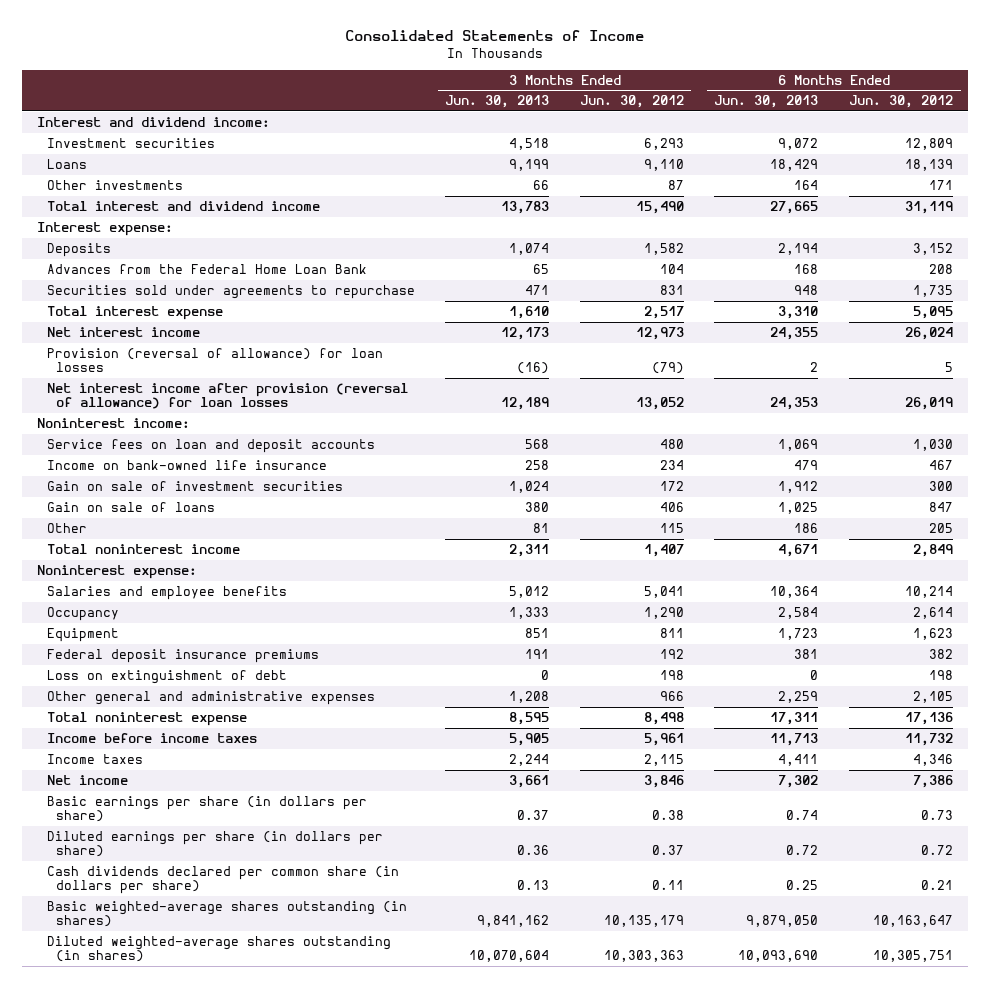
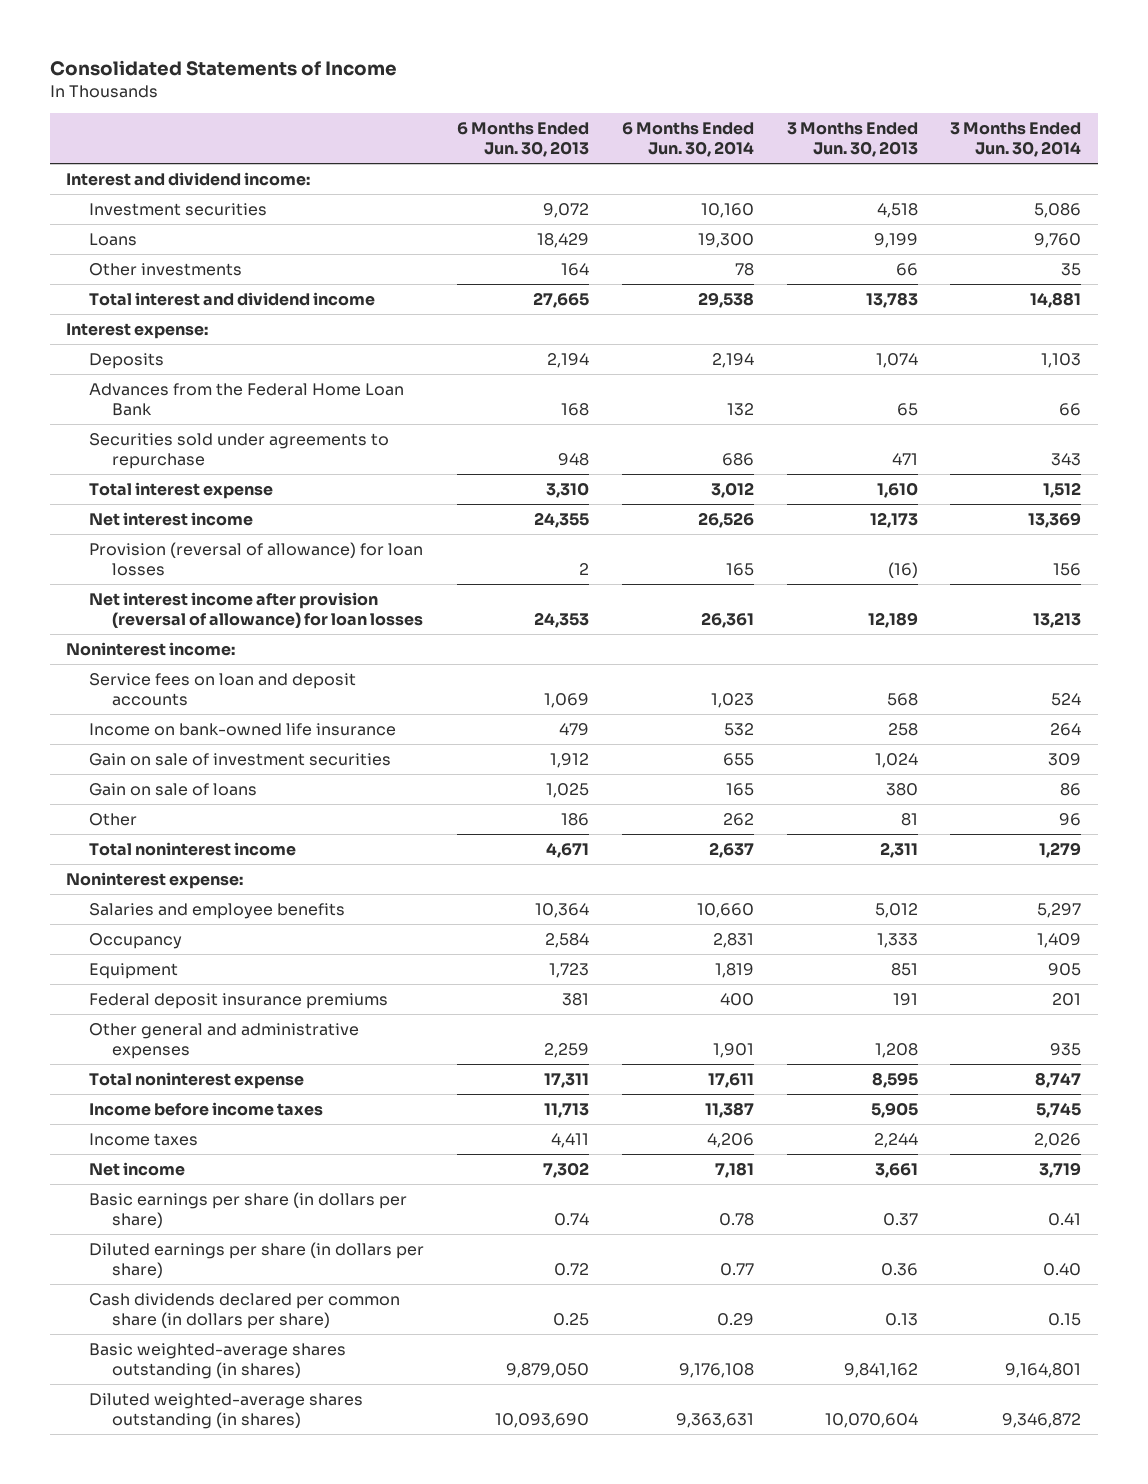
[579,95,684,109] Jun. 30, 2012 -> none
[849,95,954,109] Jun. 30, 2012 -> none
none -> [621,121,754,158] 6 Months Ended Jun. 30, 2014
none -> [950,121,1082,158] 3 Months Ended Jun. 30, 2014
[46,669,287,684] Loss on extinguishment of debt -> none

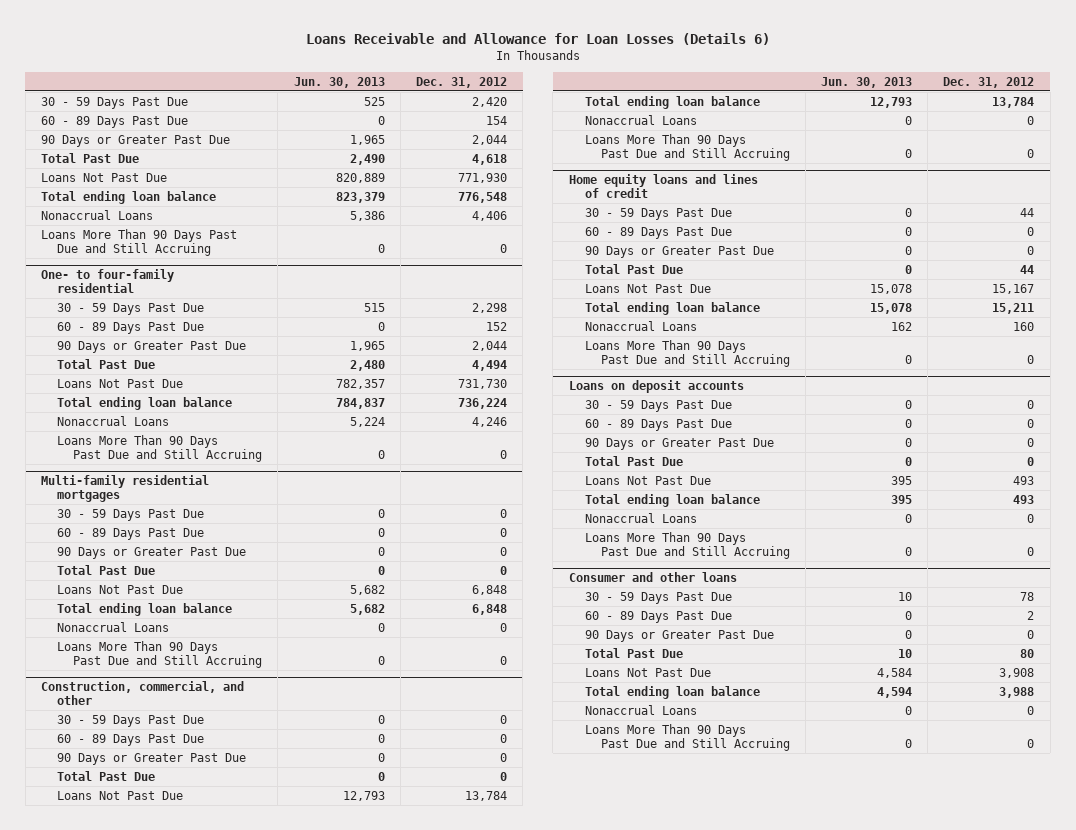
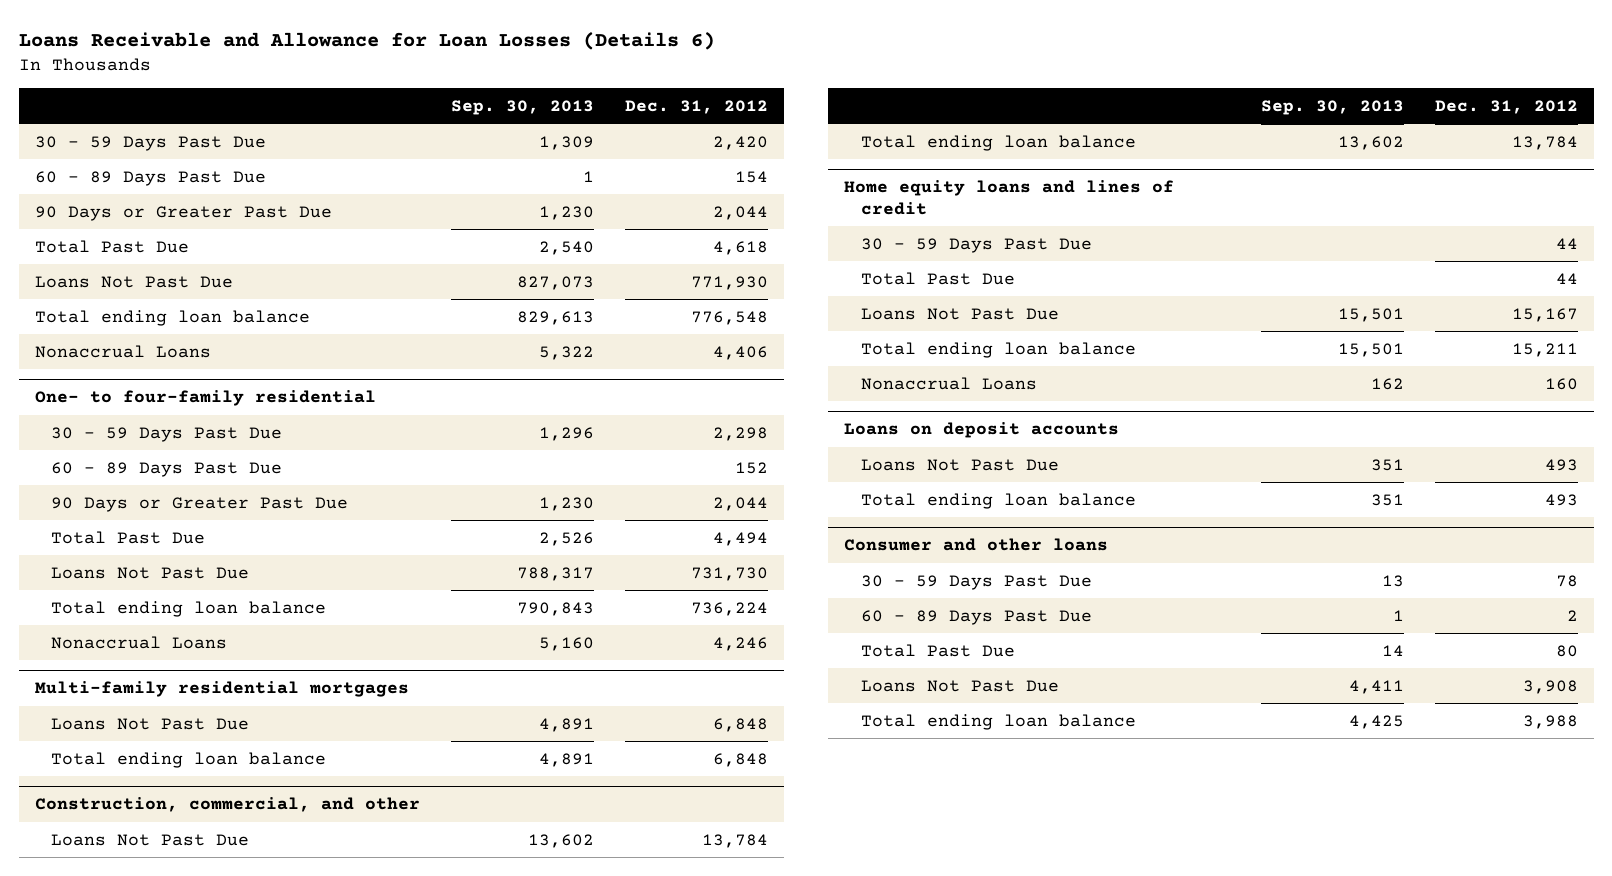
[293,76,385,88] Jun. 30, 2013 -> none
none -> [450,99,594,115] Sep. 30, 2013
[41,228,238,256] Loans More Than 90 Days Past Due and Still Accruing -> none
[57,434,263,462] Loans More Than 90 Days Past Due and Still Accruing -> none
[57,508,205,521] 30 - 59 Days Past Due -> none
[57,527,205,540] 60 - 89 Days Past Due -> none
[57,546,247,559] 90 Days or Greater Past Due -> none
[57,564,156,575] Total Past Due -> none
[57,621,170,632] Nonaccrual Loans -> none
[57,640,263,668] Loans More Than 90 Days Past Due and Still Accruing -> none
[57,714,205,727] 30 - 59 Days Past Due -> none
[57,733,205,746] 60 - 89 Days Past Due -> none
[57,752,247,765] 90 Days or Greater Past Due -> none
[57,770,156,781] Total Past Due -> none
[584,114,697,125] Nonaccrual Loans -> none
[584,133,790,161] Loans More Than 90 Days Past Due and Still Accruing -> none
[584,226,732,239] 60 - 89 Days Past Due -> none
[584,245,774,258] 90 Days or Greater Past Due -> none
[584,339,790,367] Loans More Than 90 Days Past Due and Still Accruing -> none
[584,399,732,412] 30 - 59 Days Past Due -> none
[584,418,732,431] 60 - 89 Days Past Due -> none
[584,437,774,450] 90 Days or Greater Past Due -> none
[584,455,683,466] Total Past Due -> none
[584,512,697,523] Nonaccrual Loans -> none
[584,531,790,559] Loans More Than 90 Days Past Due and Still Accruing -> none
[584,629,774,642] 90 Days or Greater Past Due -> none
[584,704,697,715] Nonaccrual Loans -> none
[584,723,790,751] Loans More Than 90 Days Past Due and Still Accruing -> none

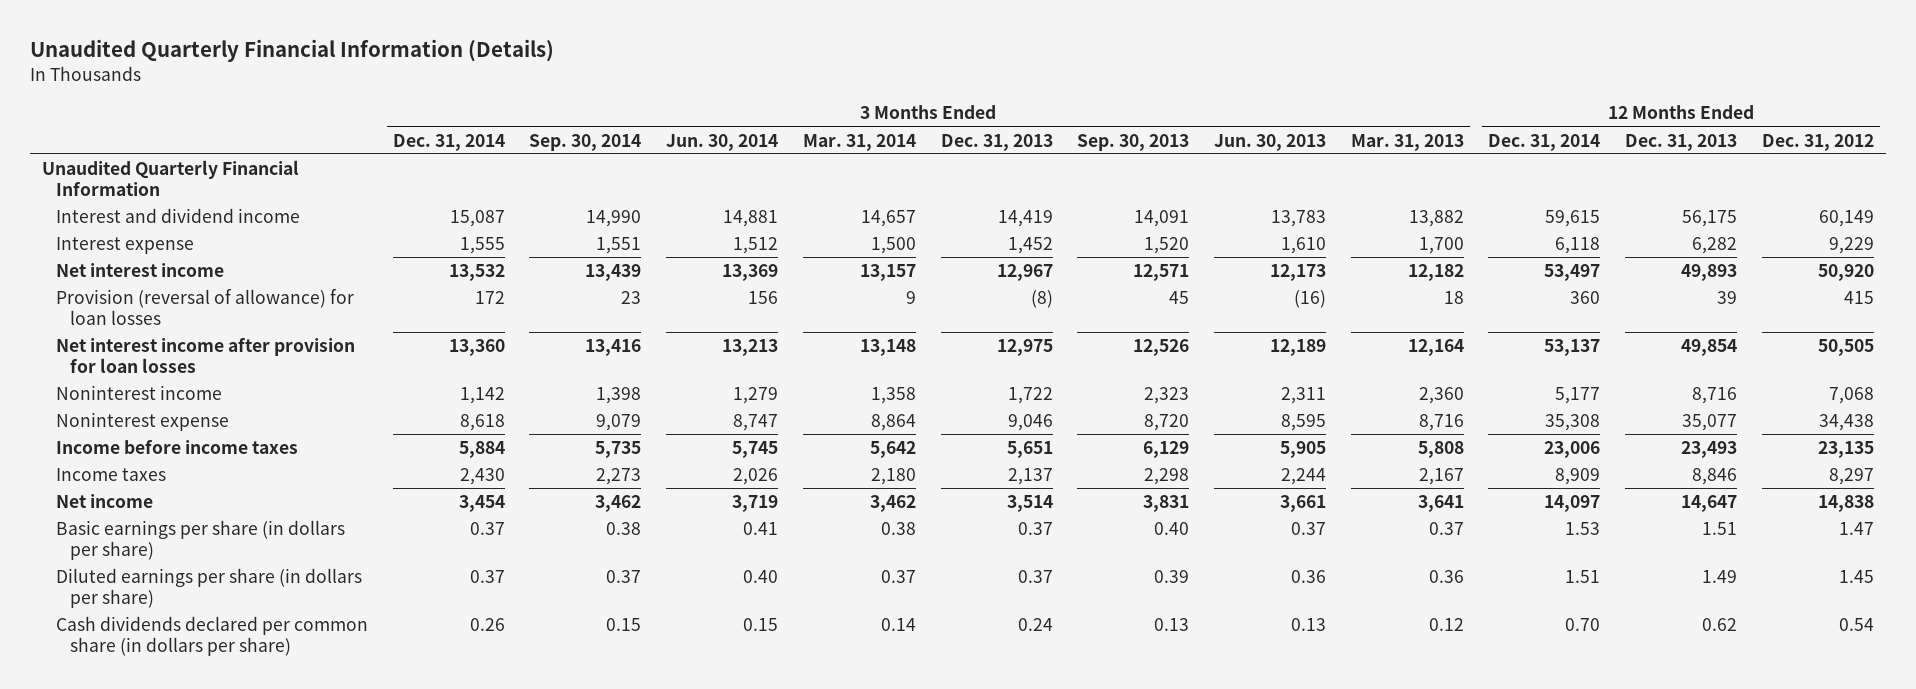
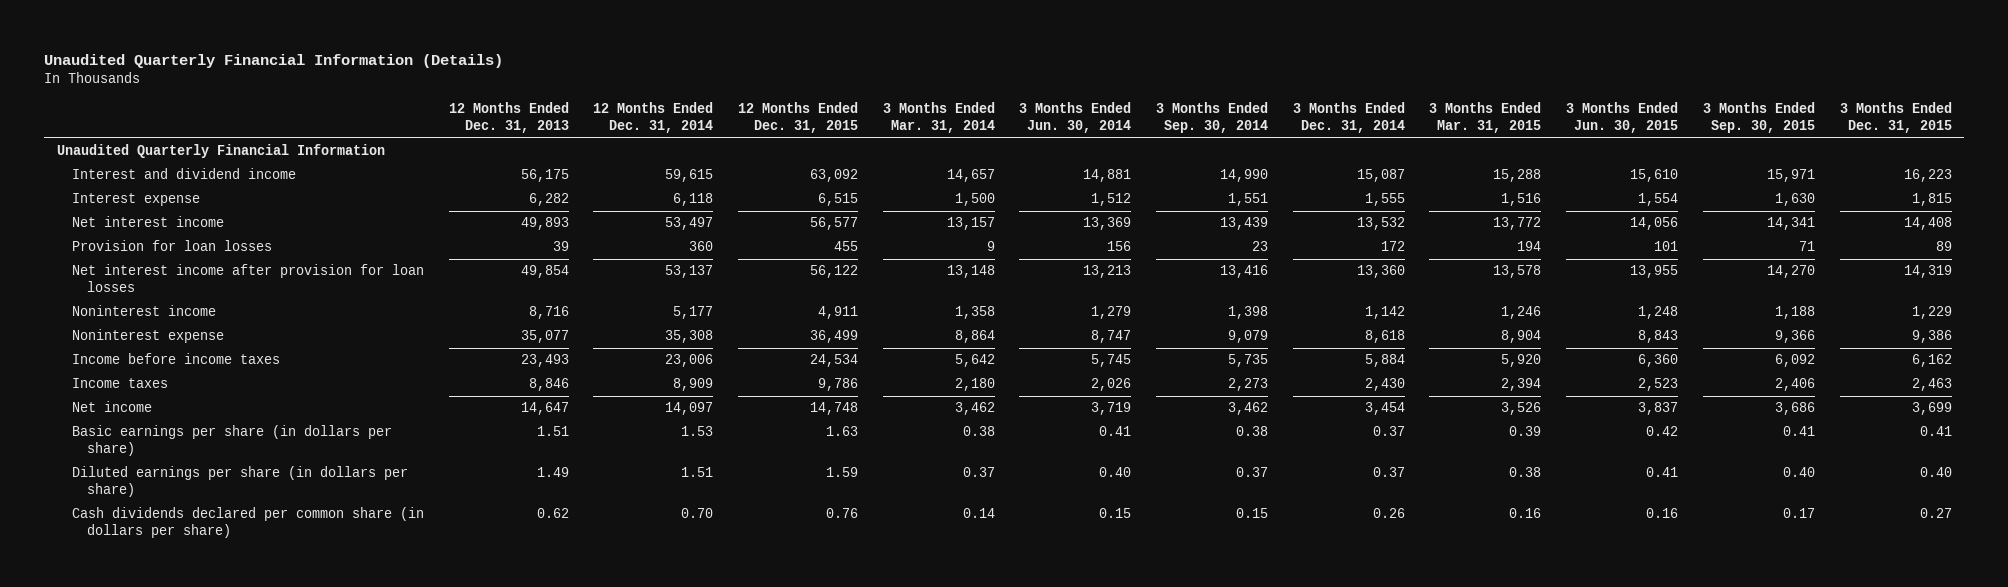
[940,133,1053,151] Dec. 31, 2013 -> none
[1077,133,1190,151] Sep. 30, 2013 -> none
[1213,133,1326,151] Jun. 30, 2013 -> none
[1350,133,1464,151] Mar. 31, 2013 -> none
[1761,133,1874,151] Dec. 31, 2012 -> none
none -> [737,102,858,134] 12 Months Ended Dec. 31, 2015
none -> [1429,102,1542,134] 3 Months Ended Mar. 31, 2015
none -> [1566,102,1679,134] 3 Months Ended Jun. 30, 2015
none -> [1702,102,1815,134] 3 Months Ended Sep. 30, 2015
none -> [1839,102,1952,134] 3 Months Ended Dec. 31, 2015
[56,289,355,326] Provision (reversal of allowance) for loan losses -> [71,240,272,252] Provision for loan losses

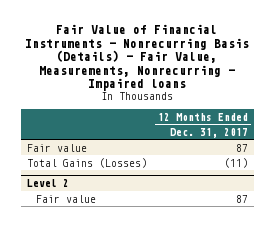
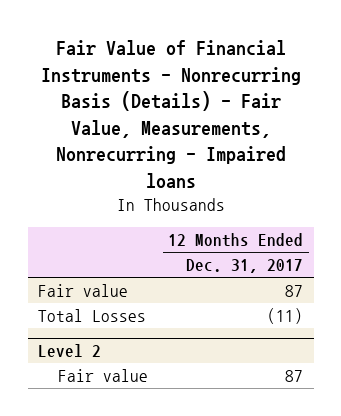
[26,157,147,168] Total Gains (Losses) -> [38,309,147,323] Total Losses

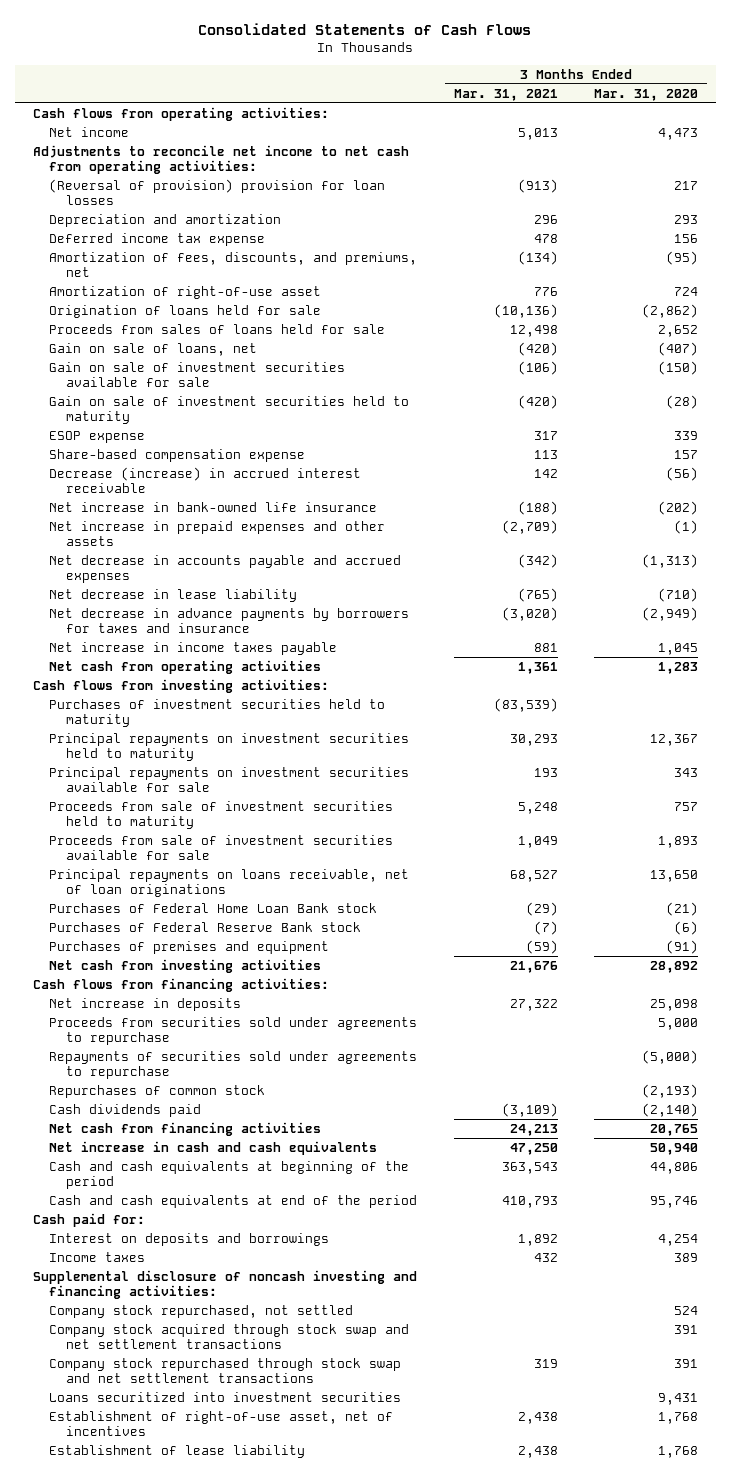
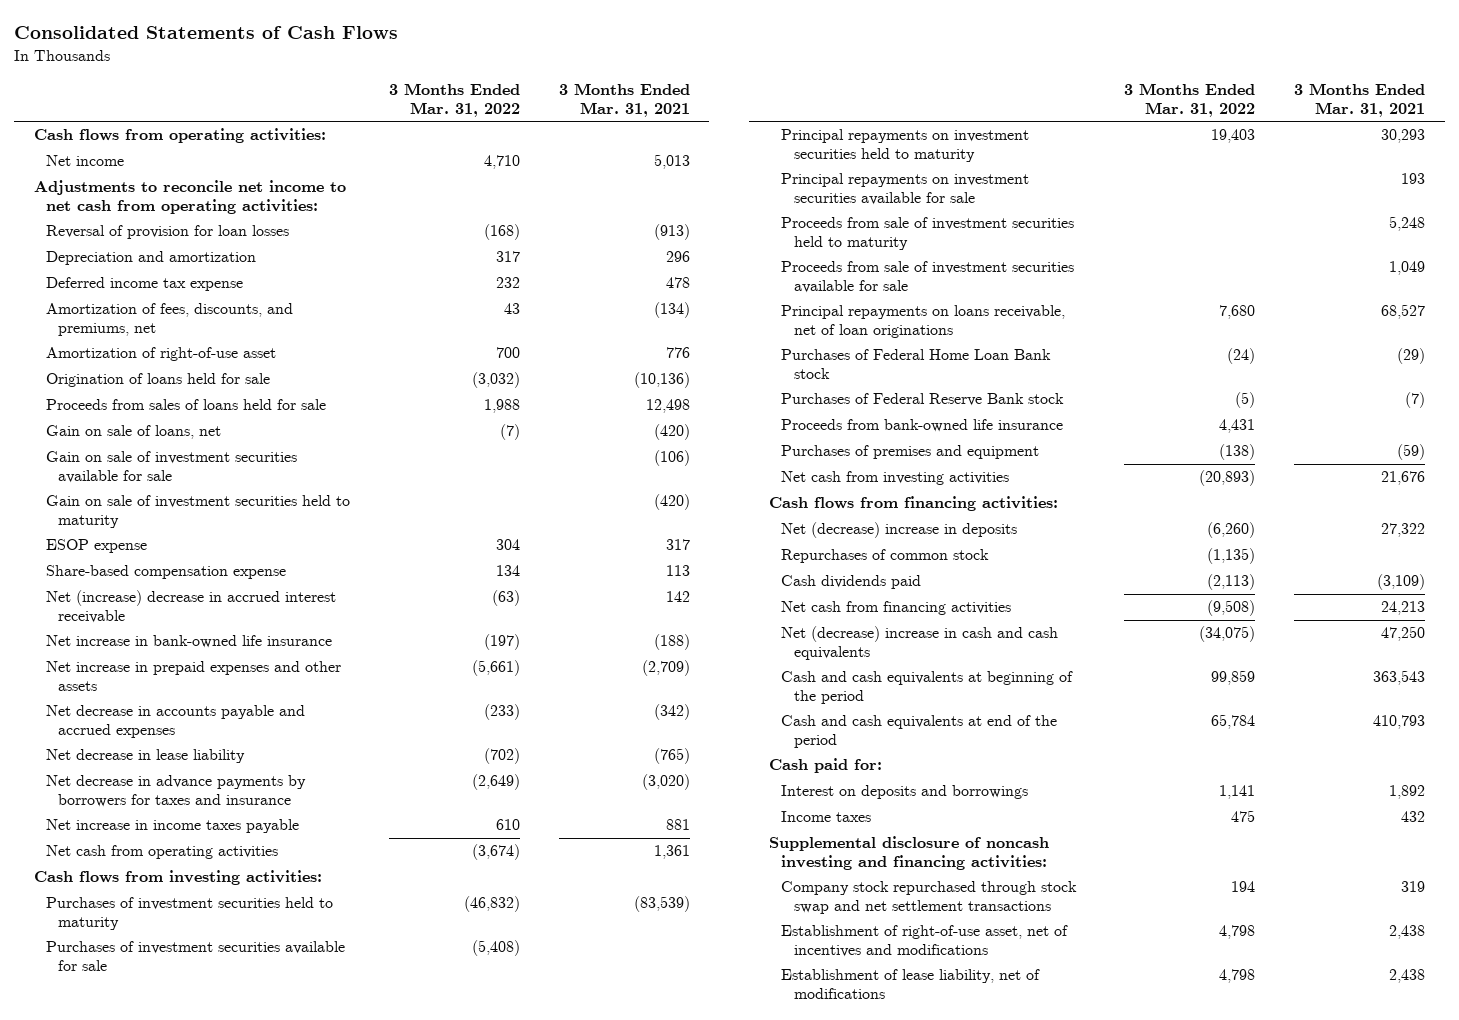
[593,88,698,101] Mar. 31, 2020 -> none
none -> [388,83,520,117] 3 Months Ended Mar. 31, 2022
[49,178,386,205] (Reversal of provision) provision for loan losses -> [45,225,289,240] Reversal of provision for loan losses
[49,466,362,493] Decrease (increase) in accrued interest receivable -> [45,590,336,623] Net (increase) decrease in accrued interest receivable
none -> [45,941,345,971] Purchases of investment securities available for sale
none -> [781,419,1064,433] Proceeds from bank-owned life insurance
[49,1016,418,1045] Proceeds from securities sold under agreements to repurchase -> none
[49,1050,418,1079] Repayments of securities sold under agreements to repurchase -> none
[49,997,242,1011] Net increase in deposits -> [781,522,1018,539] Net (decrease) increase in deposits
[49,1140,378,1155] Net increase in cash and cash equivalents -> [781,626,1059,660] Net (decrease) increase in cash and cash equivalents
[49,1304,354,1318] Company stock repurchased, not settled -> none
[49,1323,410,1349] Company stock acquired through stock swap and net settlement transactions -> none
[49,1391,402,1402] Loans securitized into investment securities -> none
[49,1410,394,1436] Establishment of right-of-use asset, net of incentives -> [781,925,1069,957] Establishment of right-of-use asset, net of incentives and modifications
[49,1444,306,1458] Establishment of lease liability -> [781,969,1041,999] Establishment of lease liability, net of modifications

